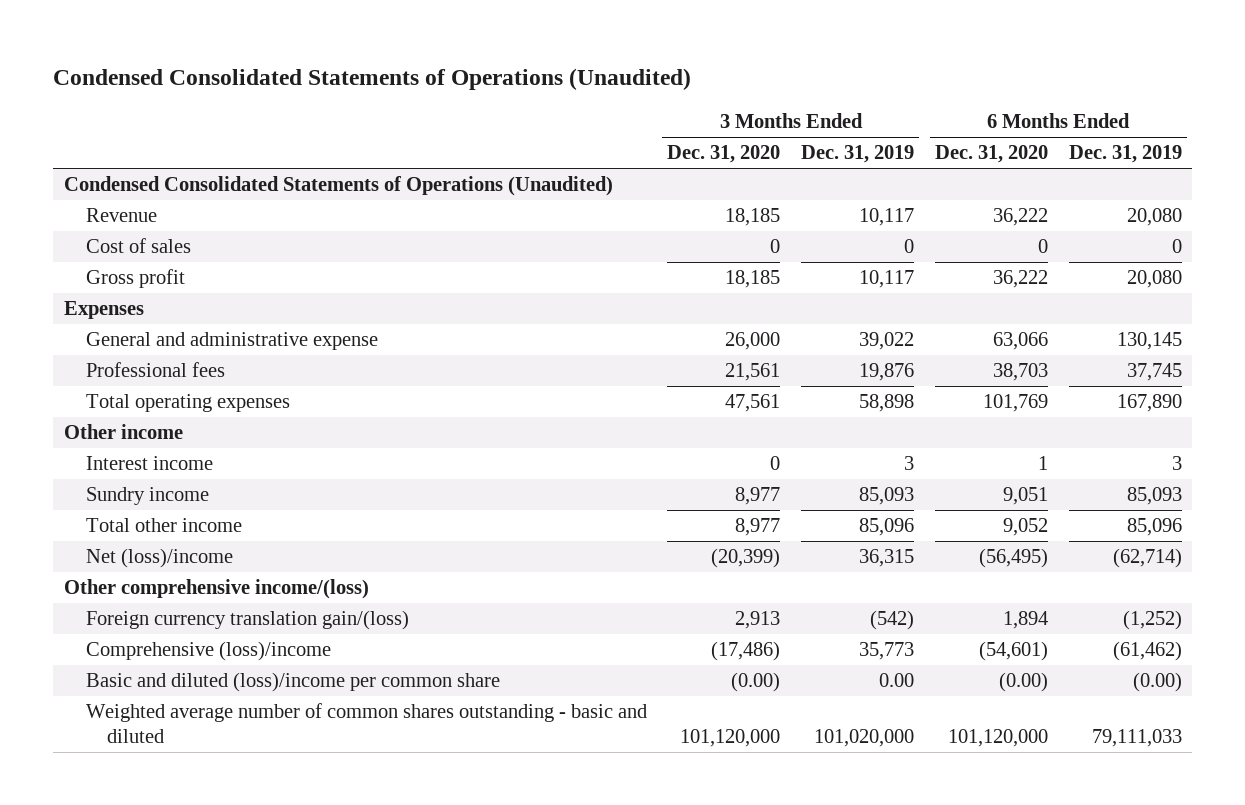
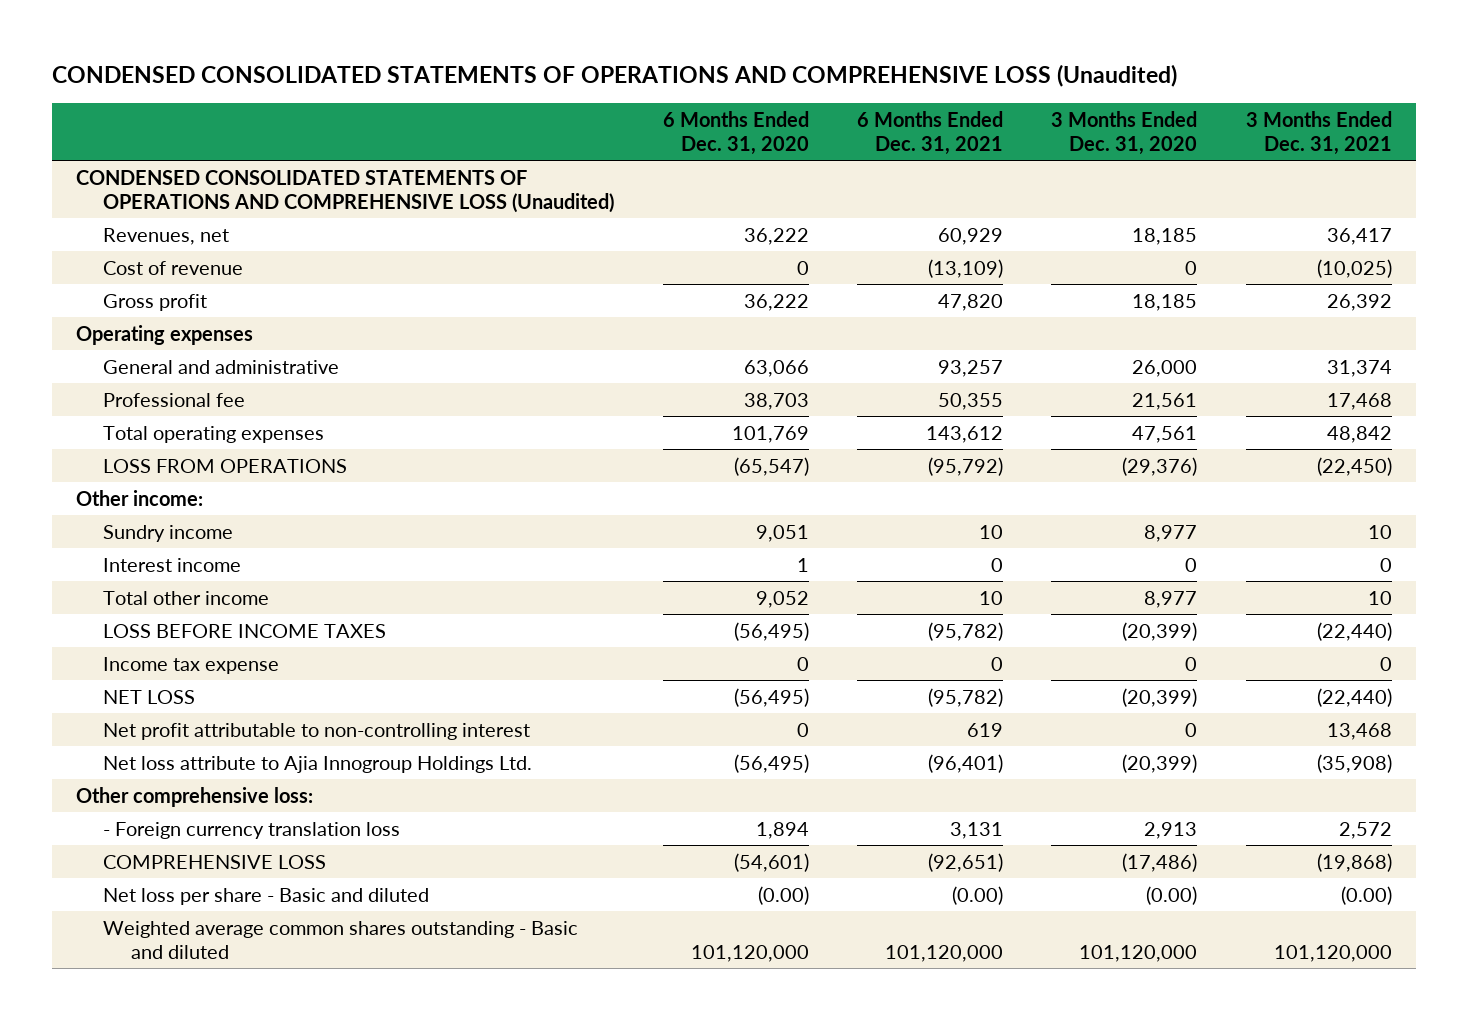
[53,68,692,91] Condensed Consolidated Statements of Operations (Unaudited) -> [51,64,1177,88] CONDENSED CONSOLIDATED STATEMENTS OF OPERATIONS AND COMPREHENSIVE LOSS (Unaudited)
[801,145,915,164] Dec. 31, 2019 -> none
[1068,145,1182,164] Dec. 31, 2019 -> none
none -> [856,110,1003,156] 6 Months Ended Dec. 31, 2021
none -> [1245,110,1392,156] 3 Months Ended Dec. 31, 2021
[63,176,613,197] Condensed Consolidated Statements of Operations (Unaudited) -> [76,169,615,213] CONDENSED CONSOLIDATED STATEMENTS OF OPERATIONS AND COMPREHENSIVE LOSS (Unaudited)
[85,208,157,223] Revenue -> [103,227,230,245] Revenues, net
[85,238,191,254] Cost of sales -> [103,260,244,275] Cost of revenue
[63,301,144,320] Expenses -> [76,324,254,345] Operating expenses
[85,332,378,351] General and administrative expense -> [103,359,340,374] General and administrative
[85,362,225,378] Professional fees -> [103,392,246,407] Professional fee
none -> [103,458,348,473] LOSS FROM OPERATIONS
[63,424,183,440] Other income -> [76,489,204,506] Other income:
[85,456,213,471] Interest income -> [103,557,242,572] Interest income
none -> [103,623,387,638] LOSS BEFORE INCOME TAXES
none -> [103,656,280,674] Income tax expense
[85,548,233,569] Net (loss)/income -> [103,689,196,704] NET LOSS
none -> [103,722,531,740] Net profit attributable to non-controlling interest
none -> [103,755,533,773] Net loss attribute to Ajia Innogroup Holdings Ltd.
[63,579,369,600] Other comprehensive income/(loss) -> [76,786,314,807] Other comprehensive loss:
[85,610,409,631] Foreign currency translation gain/(loss) -> [103,821,401,839] - Foreign currency translation loss
[85,641,331,662] Comprehensive (loss)/income -> [103,854,327,869] COMPREHENSIVE LOSS
[85,672,500,693] Basic and diluted (loss)/income per common share -> [103,887,430,905] Net loss per share - Basic and diluted
[85,703,647,744] Weighted average number of common shares outstanding - basic and diluted -> [103,920,579,959] Weighted average common shares outstanding - Basic and diluted

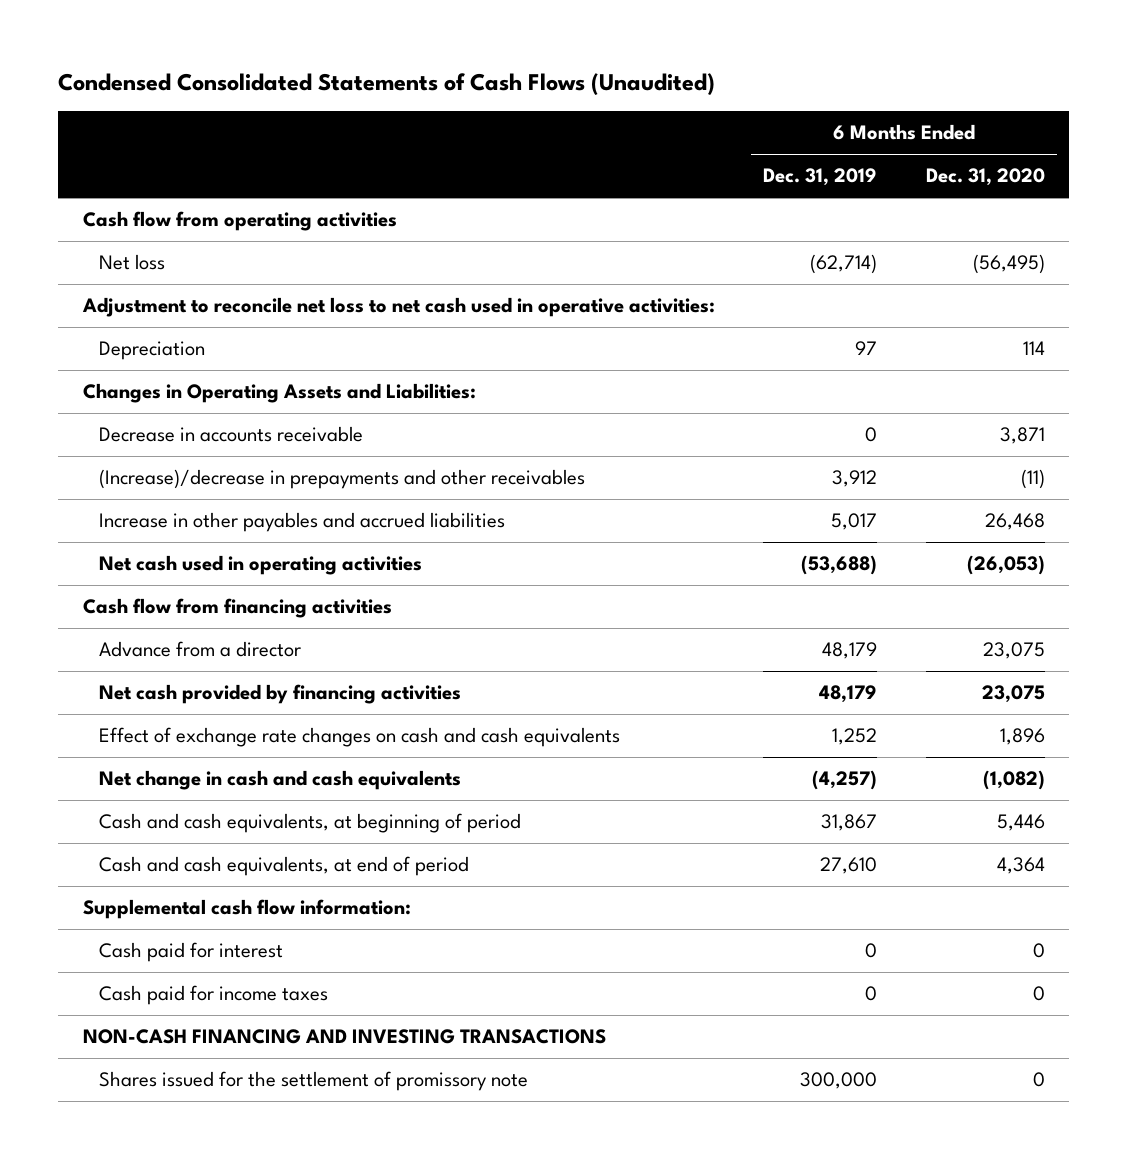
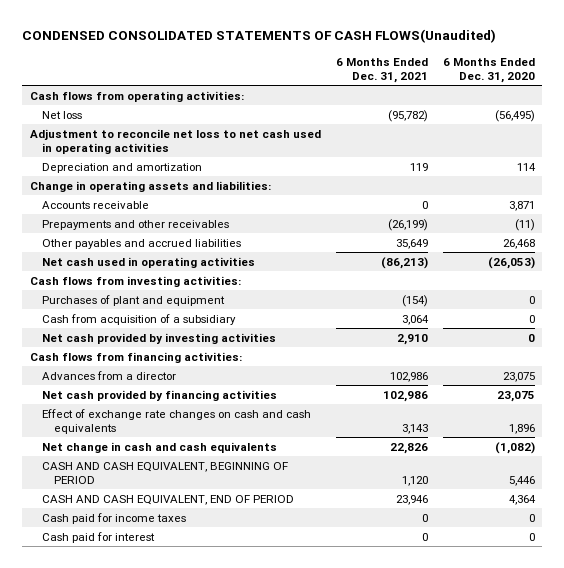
[58,73,716,96] Condensed Consolidated Statements of Cash Flows (Unaudited) -> [22,29,497,44] CONDENSED CONSOLIDATED STATEMENTS OF CASH FLOWS(Unaudited)
[763,168,878,187] Dec. 31, 2019 -> none
none -> [335,57,428,83] 6 Months Ended Dec. 31, 2021
[82,211,397,232] Cash flow from operating activities -> [29,90,244,102] Cash flows from operating activities:
[81,297,715,318] Adjustment to reconcile net loss to net cash used in operative activities: -> [29,128,321,154] Adjustment to reconcile net loss to net cash used in operating activities
[98,341,205,361] Depreciation -> [41,162,202,173] Depreciation and amortization
[82,383,476,404] Changes in Operating Assets and Liabilities: -> [29,180,271,192] Change in operating assets and liabilities:
[98,426,363,443] Decrease in accounts receivable -> [41,200,149,209] Accounts receivable
[98,469,585,490] (Increase)/decrease in prepayments and other receivables -> [41,219,229,230] Prepayments and other receivables
[98,512,505,533] Increase in other payables and accrued liabilities -> [41,238,241,249] Other payables and accrued liabilities
none -> [29,275,241,287] Cash flows from investing activities:
none -> [41,294,225,306] Purchases of plant and equipment
none -> [41,313,236,325] Cash from acquisition of a subsidiary
none -> [41,332,276,344] Net cash provided by investing activities
[82,598,392,619] Cash flow from financing activities -> [29,351,242,363] Cash flows from financing activities:
[98,641,301,658] Advance from a director -> [41,370,176,380] Advances from a director
[82,899,411,920] Supplemental cash flow information: -> none
[98,813,521,834] Cash and cash equivalents, at beginning of period -> [41,461,288,484] CASH AND CASH EQUIVALENT, BEGINNING OF PERIOD
[98,856,469,877] Cash and cash equivalents, at end of period -> [41,494,294,505] CASH AND CASH EQUIVALENT, END OF PERIOD
[82,1029,606,1045] NON-CASH FINANCING AND INVESTING TRANSACTIONS -> none
[98,1071,528,1092] Shares issued for the settlement of promissory note -> none
[98,942,283,963] Cash paid for interest -> [41,531,155,543] Cash paid for interest

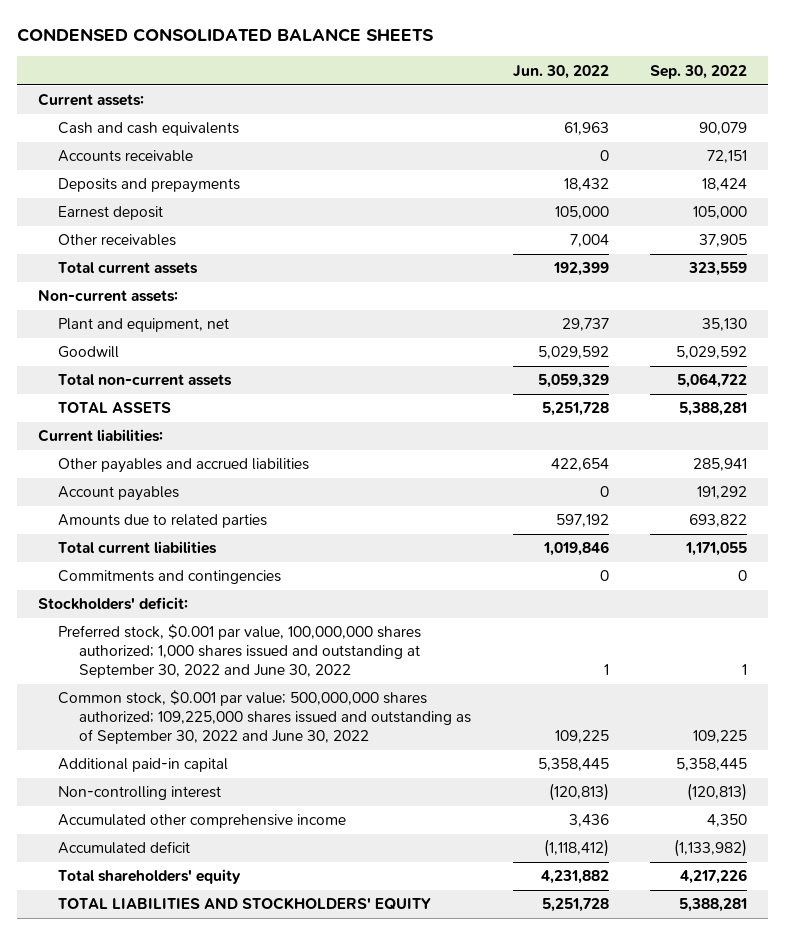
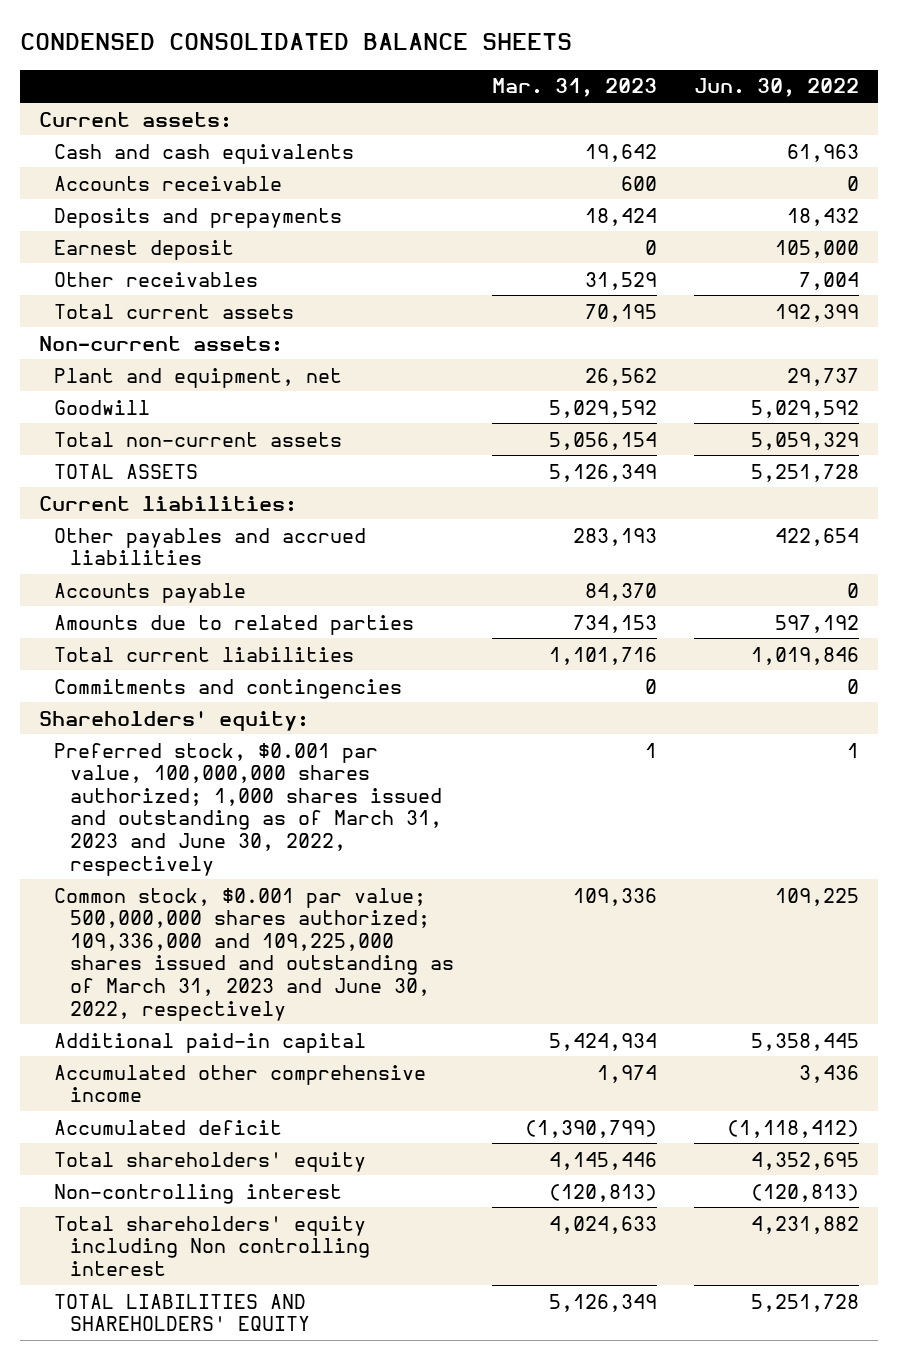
[650,64,748,79] Sep. 30, 2022 -> none
none -> [491,78,657,98] Mar. 31, 2023
[58,486,180,502] Account payables -> [54,582,247,603] Accounts payable
[37,597,188,611] Stockholders' deficit: -> [38,710,309,731] Shareholders' equity:
[58,624,422,678] Preferred stock, $0.001 par value, 100,000,000 shares authorized; 1,000 shares issued and outstanding at September 30, 2022 and June 30, 2022 -> [54,742,442,876] Preferred stock, $0.001 par value, 100,000,000 shares authorized; 1,000 shares issued and outstanding as of March 31, 2023 and June 30, 2022, respectively
[58,690,471,744] Common stock, $0.001 par value; 500,000,000 shares authorized; 109,225,000 shares issued and outstanding as of September 30, 2022 and June 30, 2022 -> [54,887,454,1021] Common stock, $0.001 par value; 500,000,000 shares authorized; 109,336,000 and 109,225,000 shares issued and outstanding as of March 31, 2023 and June 30, 2022, respectively
[540,870,609,885] 4,231,882 -> [751,1151,860,1170] 4,352,695
[58,786,222,801] Non-controlling interest -> [54,1183,343,1204] Non-controlling interest
none -> [54,1215,370,1276] Total shareholders' equity including Non controlling interest
[58,897,432,911] TOTAL LIABILITIES AND STOCKHOLDERS' EQUITY -> [54,1293,310,1332] TOTAL LIABILITIES AND SHAREHOLDERS' EQUITY

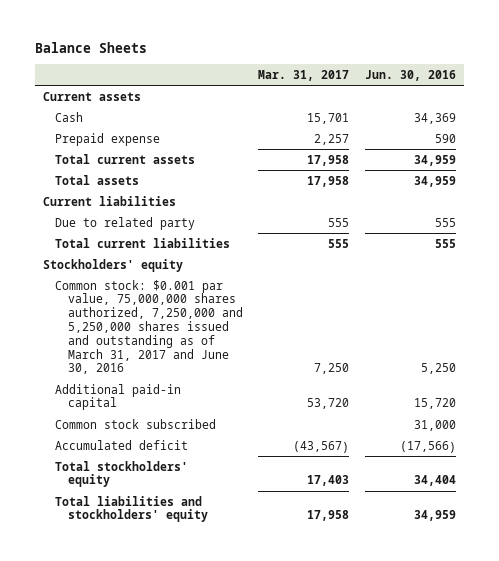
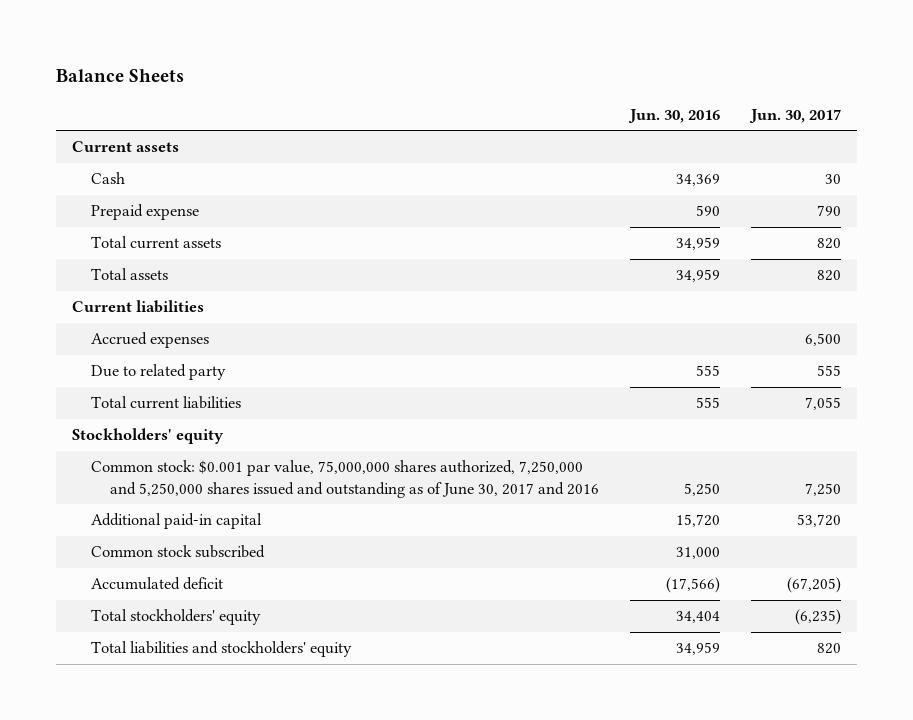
[258,69,350,81] Mar. 31, 2017 -> none
none -> [749,108,842,123] Jun. 30, 2017
none -> [90,332,209,349] Accrued expenses
[55,279,243,375] Common stock: $0.001 par value, 75,000,000 shares authorized, 7,250,000 and 5,250,000 shares issued and outstanding as of March 31, 2017 and June 30, 2016 -> [90,460,600,498] Common stock: $0.001 par value, 75,000,000 shares authorized, 7,250,000 and 5,250,000 shares issued and outstanding as of June 30, 2017 and 2016

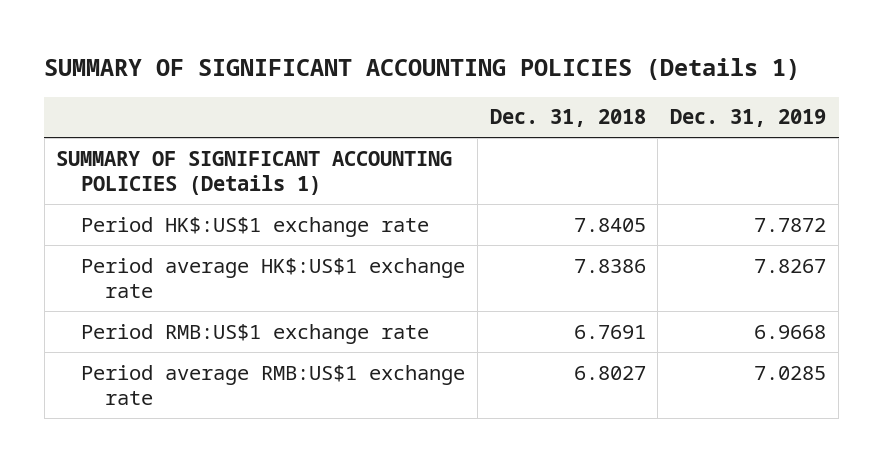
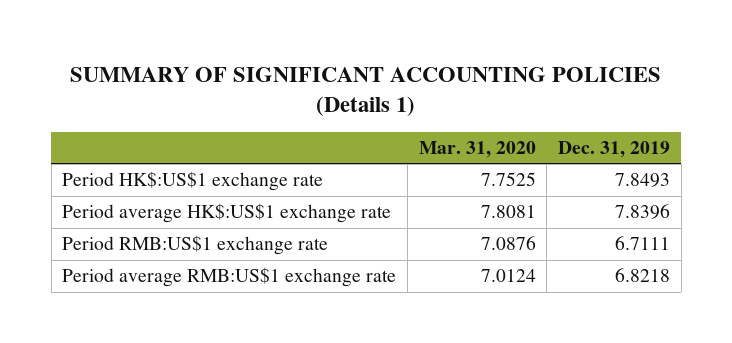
[489,109,646,128] Dec. 31, 2018 -> none
none -> [418,141,536,159] Mar. 31, 2020
[56,150,453,195] SUMMARY OF SIGNIFICANT ACCOUNTING POLICIES (Details 1) -> none
[754,217,827,232] 7.7872 -> [615,173,671,188] 7.8493
[754,258,827,273] 7.8267 -> [615,204,671,220] 7.8396
[754,324,827,339] 6.9668 -> [615,236,671,251] 6.7111
[754,365,827,380] 7.0285 -> [615,268,671,283] 6.8218

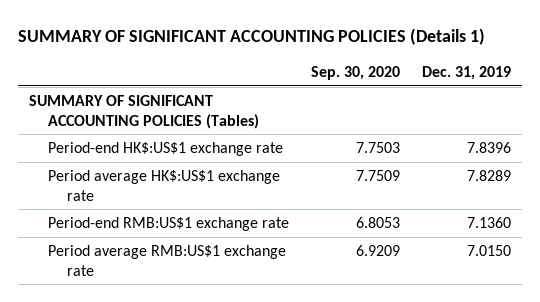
[418,141,536,159] Mar. 31, 2020 -> none
none -> [311,65,401,80] Sep. 30, 2020
none -> [28,95,259,129] SUMMARY OF SIGNIFICANT ACCOUNTING POLICIES (Tables)
[62,171,324,192] Period HK$:US$1 exchange rate -> [47,142,283,157] Period-end HK$:US$1 exchange rate
[615,173,671,188] 7.8493 -> [467,142,512,154] 7.8396
[615,204,671,220] 7.8396 -> [467,170,512,182] 7.8289
[62,235,329,256] Period RMB:US$1 exchange rate -> [47,217,289,232] Period-end RMB:US$1 exchange rate
[615,236,671,251] 6.7111 -> [467,217,512,229] 7.1360
[615,268,671,283] 6.8218 -> [467,245,512,257] 7.0150

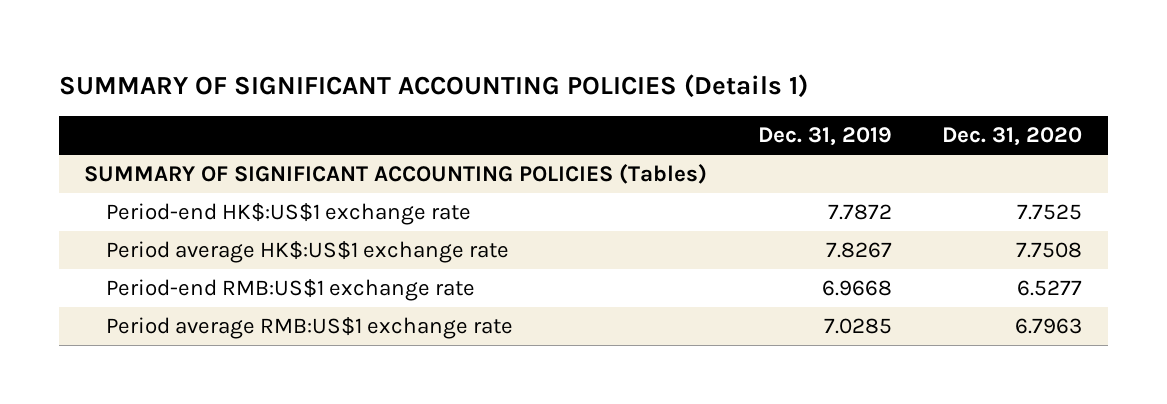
[311,65,401,80] Sep. 30, 2020 -> none
none -> [942,127,1083,147] Dec. 31, 2020
[467,142,512,154] 7.8396 -> [827,204,892,221] 7.7872
[467,170,512,182] 7.8289 -> [825,242,892,259] 7.8267
[467,217,512,229] 7.1360 -> [821,280,892,297] 6.9668
[467,245,512,257] 7.0150 -> [823,318,892,335] 7.0285

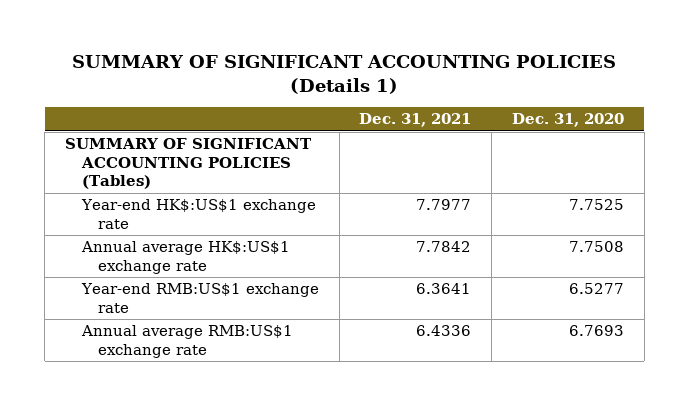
[757,127,892,147] Dec. 31, 2019 -> none
none -> [359,113,472,128] Dec. 31, 2021
[106,203,472,226] Period-end HK$:US$1 exchange rate -> [80,199,316,229] Year-end HK$:US$1 exchange rate
[106,241,510,264] Period average HK$:US$1 exchange rate -> [80,241,290,274] Annual average HK$:US$1 exchange rate
[106,279,476,302] Period-end RMB:US$1 exchange rate -> [80,283,319,313] Year-end RMB:US$1 exchange rate
[106,317,514,340] Period average RMB:US$1 exchange rate -> [80,325,293,358] Annual average RMB:US$1 exchange rate
[1015,318,1083,335] 6.7963 -> [568,325,624,337] 6.7693

